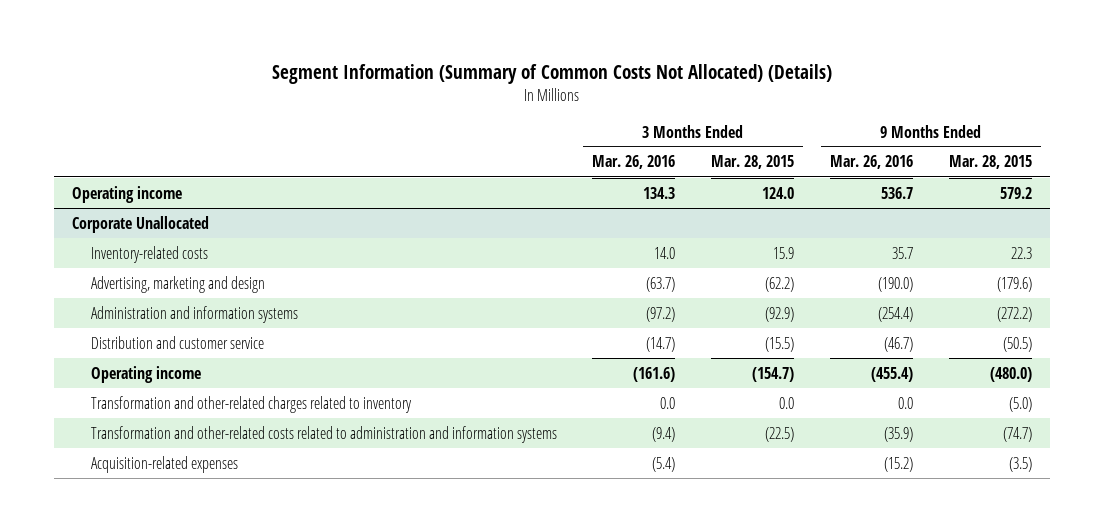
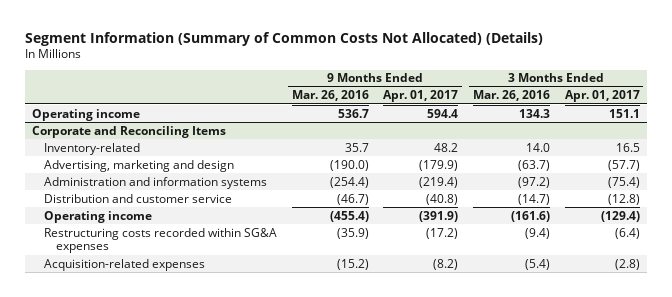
[711,155,795,170] Mar. 28, 2015 -> none
[948,155,1032,170] Mar. 28, 2015 -> none
none -> [383,90,459,103] Apr. 01, 2017
none -> [564,90,640,103] Apr. 01, 2017
[71,215,209,233] Corporate Unallocated -> [32,125,227,138] Corporate and Reconciling Items
[90,245,208,263] Inventory-related costs -> [44,142,141,155] Inventory-related
[90,395,412,413] Transformation and other-related charges related to inventory -> none
[90,425,557,443] Transformation and other-related costs related to administration and information systems -> [44,227,278,254] Restructuring costs recorded within SG&A expenses

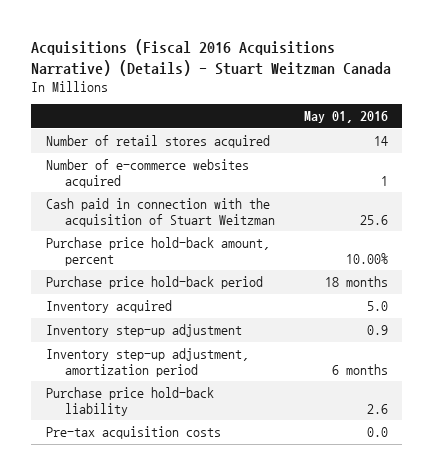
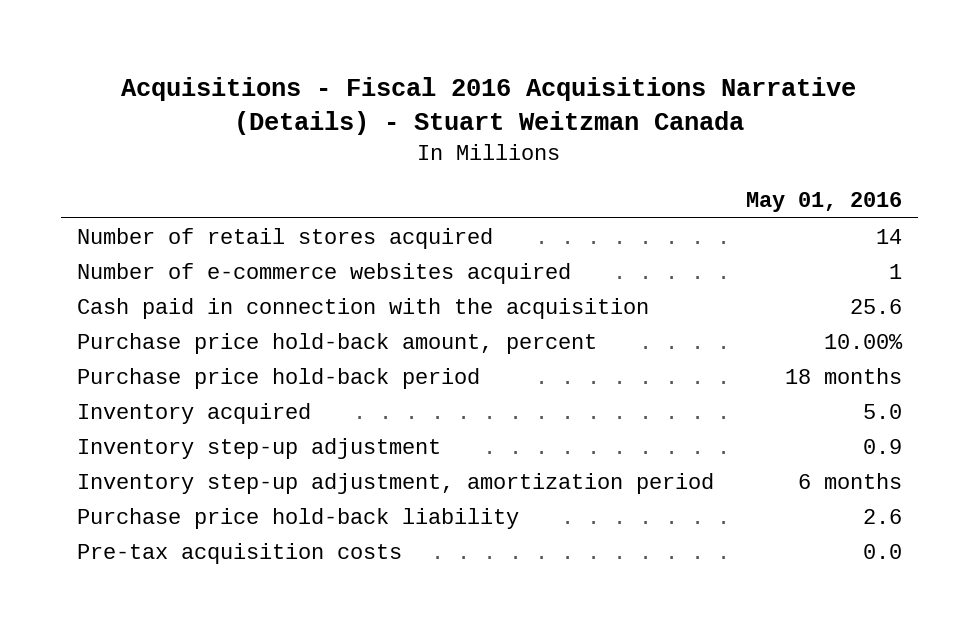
[31,38,392,76] Acquisitions (Fiscal 2016 Acquisitions Narrative) (Details) - Stuart Weitzman Canada -> [121,76,857,136] Acquisitions - Fiscal 2016 Acquisitions Narrative (Details) - Stuart Weitzman Canada
[45,198,275,227] Cash paid in connection with the acquisition of Stuart Weitzman -> [77,297,650,319] Cash paid in connection with the acquisition

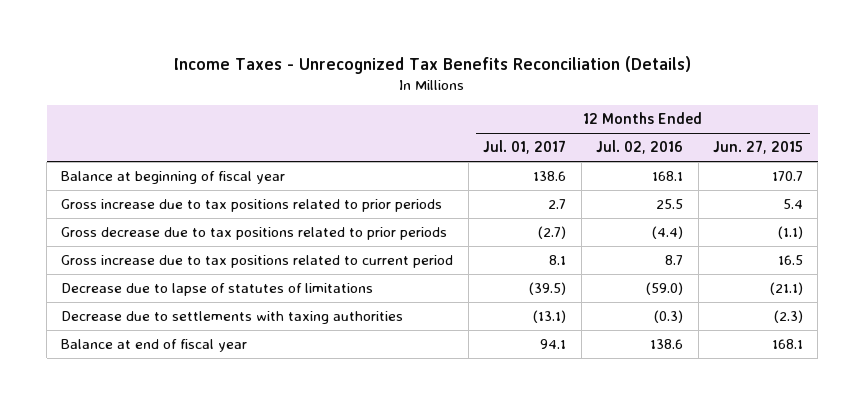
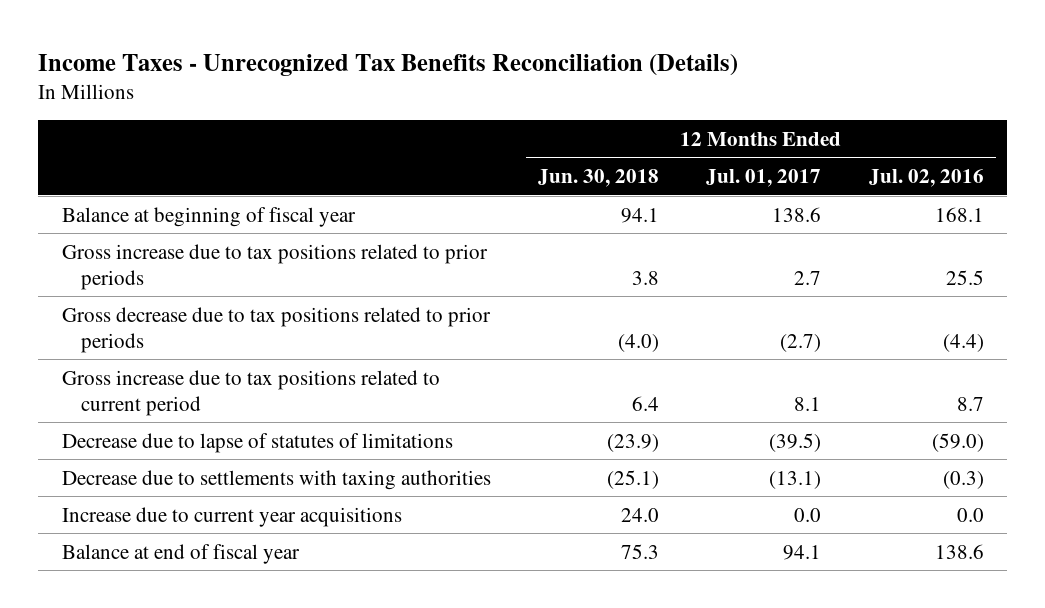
[712,140,803,155] Jun. 27, 2015 -> none
none -> [537,169,659,188] Jun. 30, 2018
none -> [61,506,402,527] Increase due to current year acquisitions

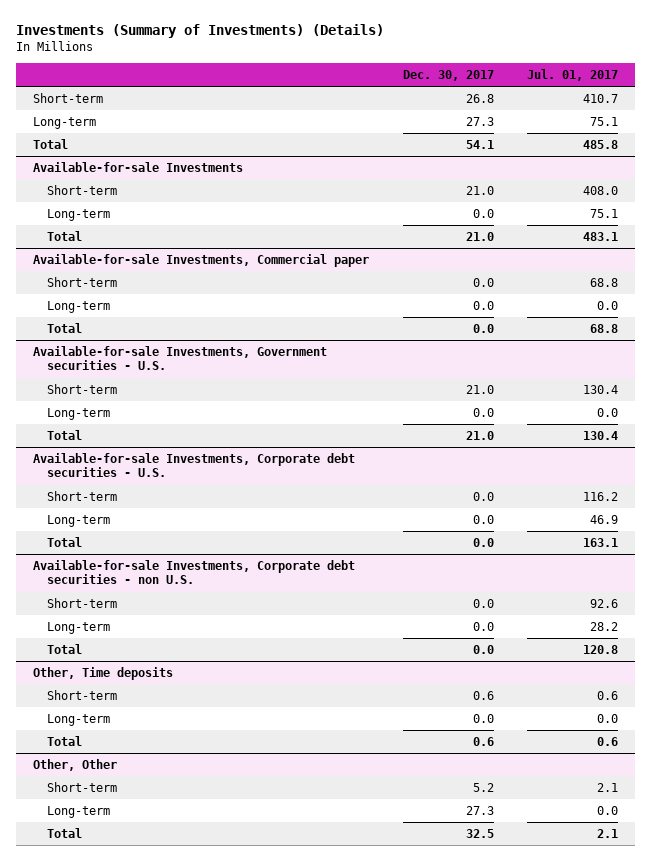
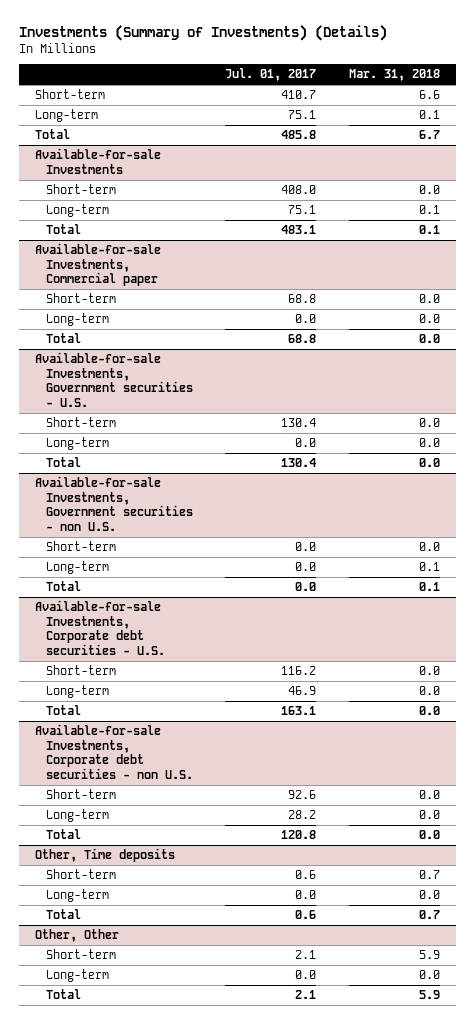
[402,70,494,82] Dec. 30, 2017 -> none
none -> [349,69,441,82] Mar. 31, 2018
none -> [35,476,193,531] Available-for-sale Investments, Government securities - non U.S.
none -> [45,541,116,552] Short-term
none -> [45,561,109,575] Long-term
none -> [45,581,81,592] Total

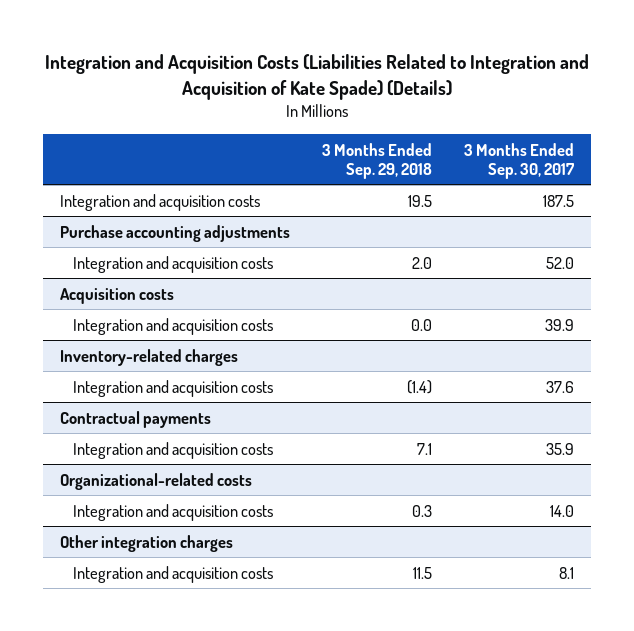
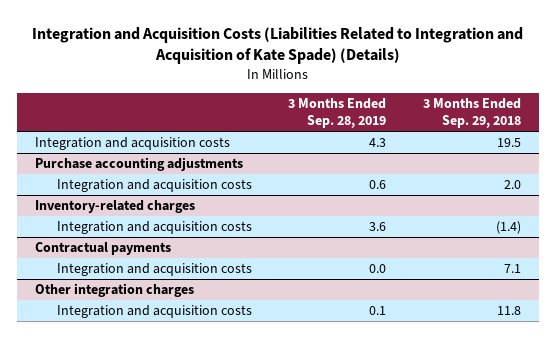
[464,142,576,179] 3 Months Ended Sep. 30, 2017 -> none
none -> [288,98,387,129] 3 Months Ended Sep. 28, 2019
[59,287,174,304] Acquisition costs -> none
[72,317,273,335] Integration and acquisition costs -> none
[59,472,252,490] Organizational-related costs -> none
[72,503,273,521] Integration and acquisition costs -> none
[413,566,433,579] 11.5 -> [497,306,522,316] 11.8

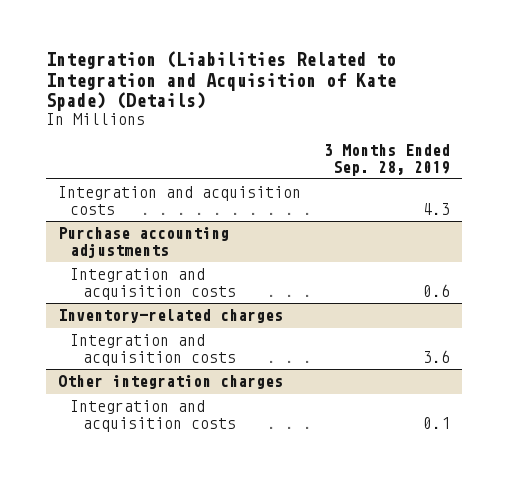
[32,26,524,65] Integration and Acquisition Costs (Liabilities Related to Integration and Acquisition of Kate Spade) (Details) -> [45,51,396,112] Integration (Liabilities Related to Integration and Acquisition of Kate Spade) (Details)
[423,98,522,129] 3 Months Ended Sep. 29, 2018 -> none
[35,242,172,256] Contractual payments -> none
[56,263,252,277] Integration and acquisition costs -> none

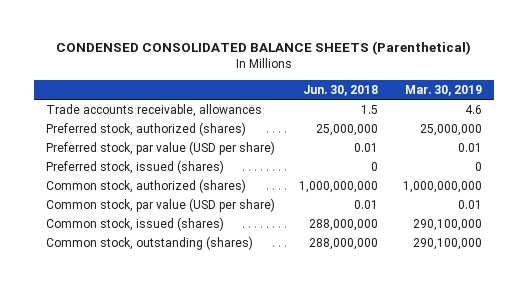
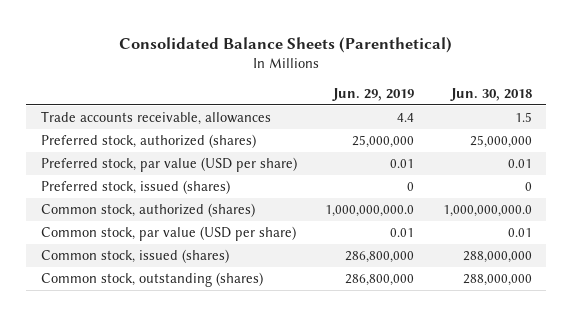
[55,41,471,56] CONDENSED CONSOLIDATED BALANCE SHEETS (Parenthetical) -> [119,36,453,53] Consolidated Balance Sheets (Parenthetical)
[404,84,482,96] Mar. 30, 2019 -> none
none -> [332,88,415,102] Jun. 29, 2019
[299,180,379,193] 1,000,000,000 -> [442,205,532,218] 1,000,000,000.0

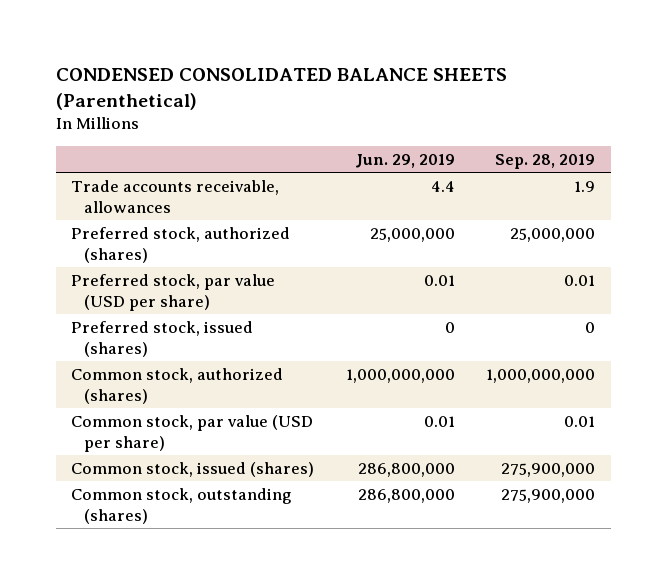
[119,36,453,53] Consolidated Balance Sheets (Parenthetical) -> [55,68,507,110] CONDENSED CONSOLIDATED BALANCE SHEETS (Parenthetical)
[449,88,532,102] Jun. 30, 2018 -> none
none -> [495,153,596,169] Sep. 28, 2019
[325,205,415,218] 1,000,000,000.0 -> [345,368,455,383] 1,000,000,000

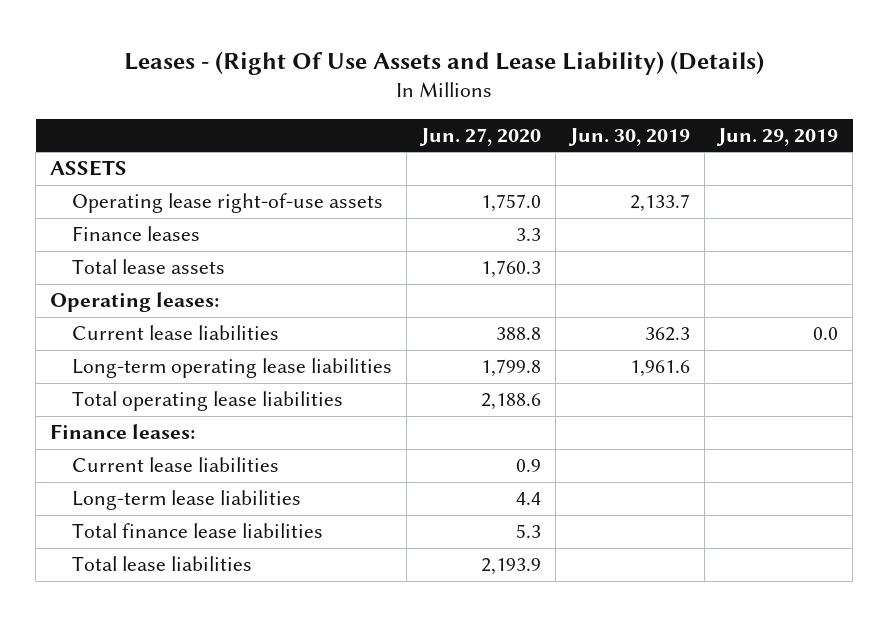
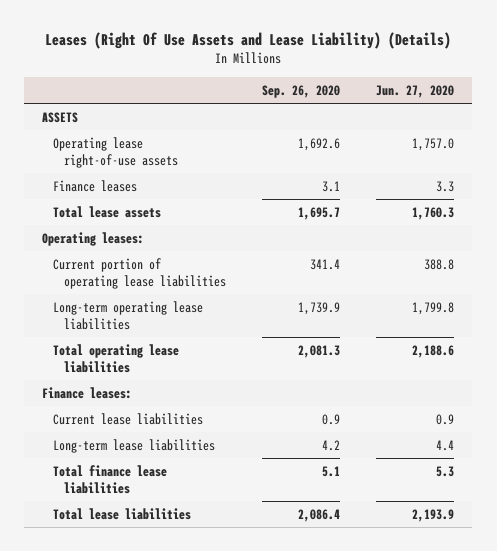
[124,50,765,75] Leases - (Right Of Use Assets and Lease Liability) (Details) -> [45,32,452,50] Leases (Right Of Use Assets and Lease Liability) (Details)
[567,128,690,147] Jun. 30, 2019 -> none
[716,128,839,147] Jun. 29, 2019 -> none
none -> [262,84,341,98] Sep. 26, 2020
[72,325,280,341] Current lease liabilities -> [53,257,227,289] Current portion of operating lease liabilities

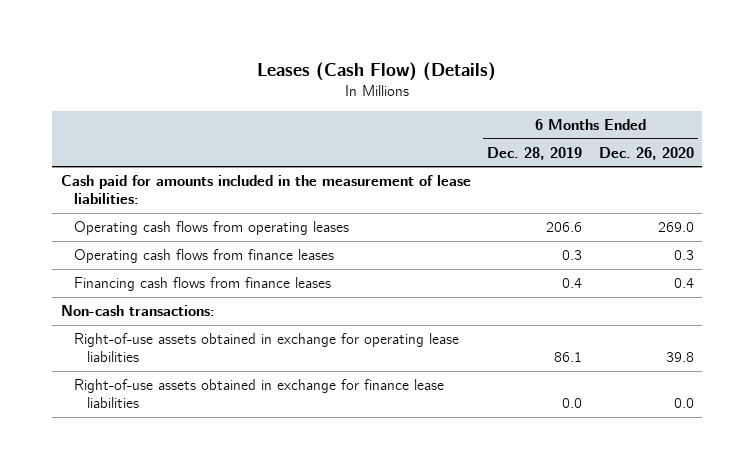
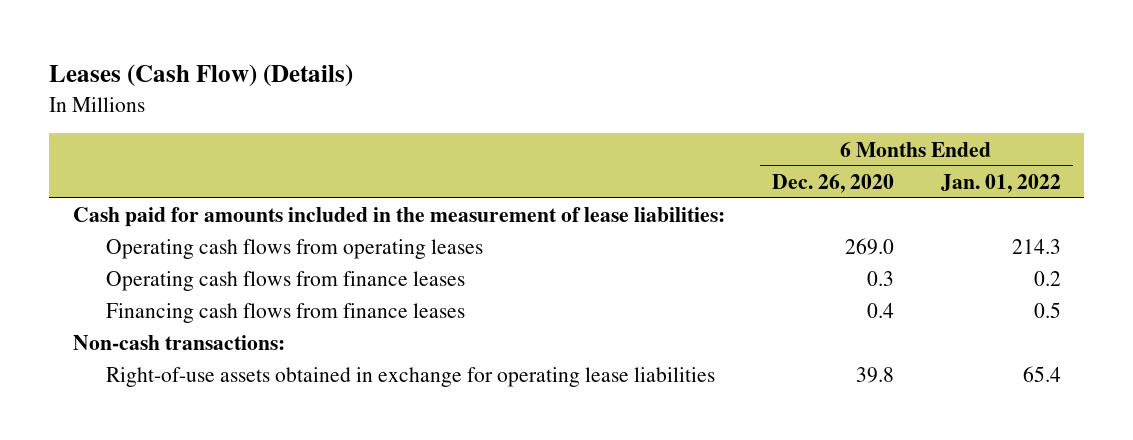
[487,146,583,160] Dec. 28, 2019 -> none
none -> [940,173,1061,193] Jan. 01, 2022
[73,378,444,409] Right-of-use assets obtained in exchange for finance lease liabilities -> none

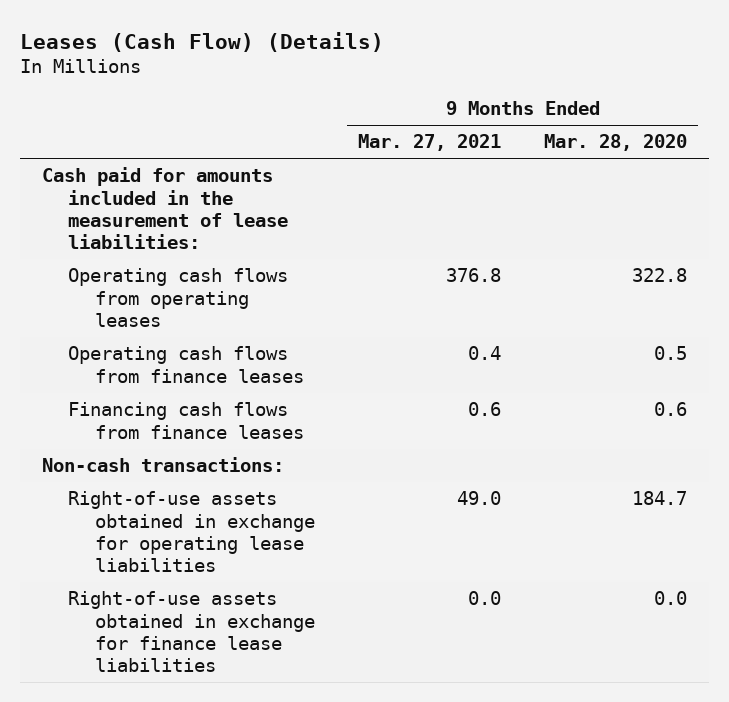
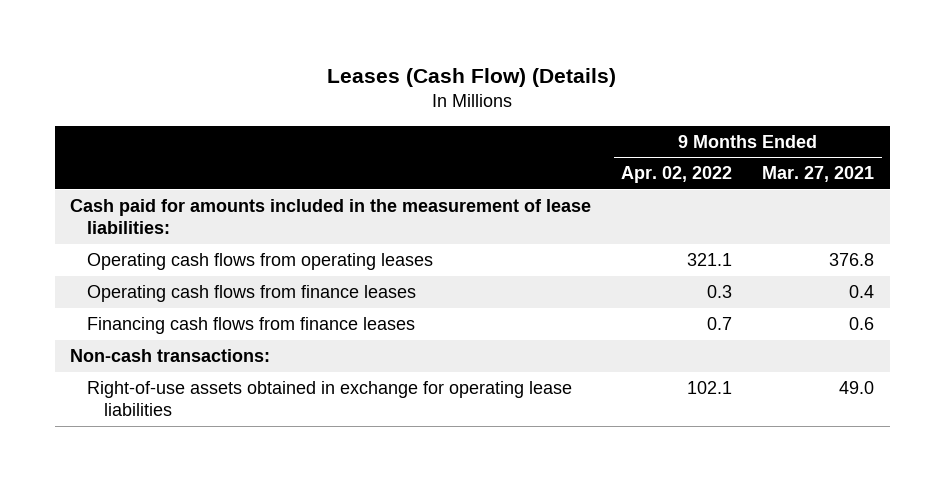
[544,134,688,152] Mar. 28, 2020 -> none
none -> [621,166,733,184] Apr. 02, 2022
[68,591,316,673] Right-of-use assets obtained in exchange for finance lease liabilities -> none

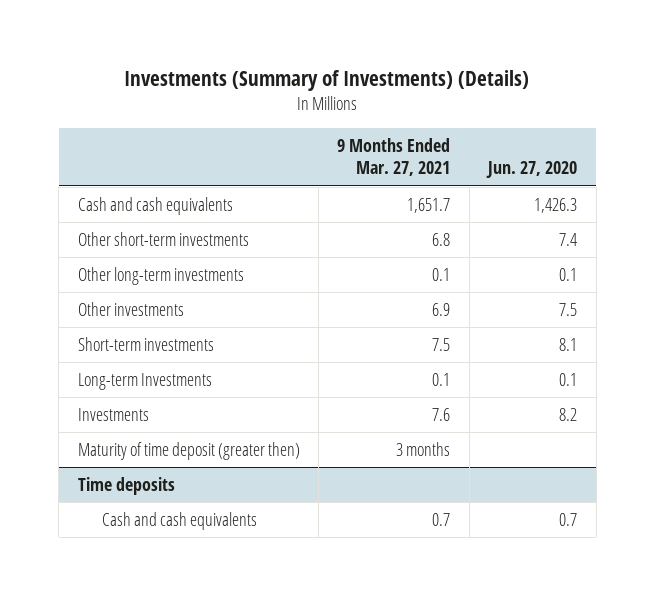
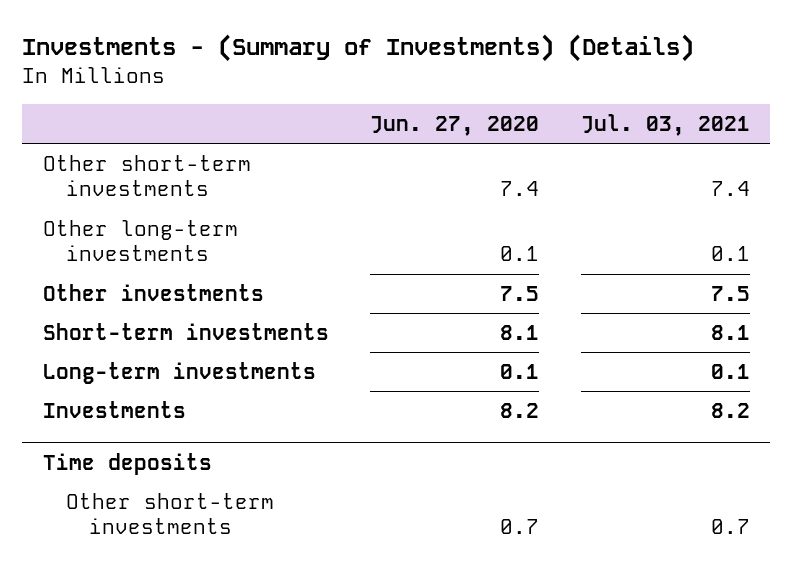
[124,70,530,92] Investments (Summary of Investments) (Details) -> [22,33,695,62] Investments - (Summary of Investments) (Details)
[337,137,451,177] 9 Months Ended Mar. 27, 2021 -> none
none -> [580,114,750,137] Jul. 03, 2021
[77,196,233,215] Cash and cash equivalents -> none
[77,372,212,390] Long-term Investments -> [43,361,317,384] Long-term investments
[77,441,300,460] Maturity of time deposit (greater then) -> none
[101,511,257,530] Cash and cash equivalents -> none
none -> [65,492,274,535] Other short-term investments

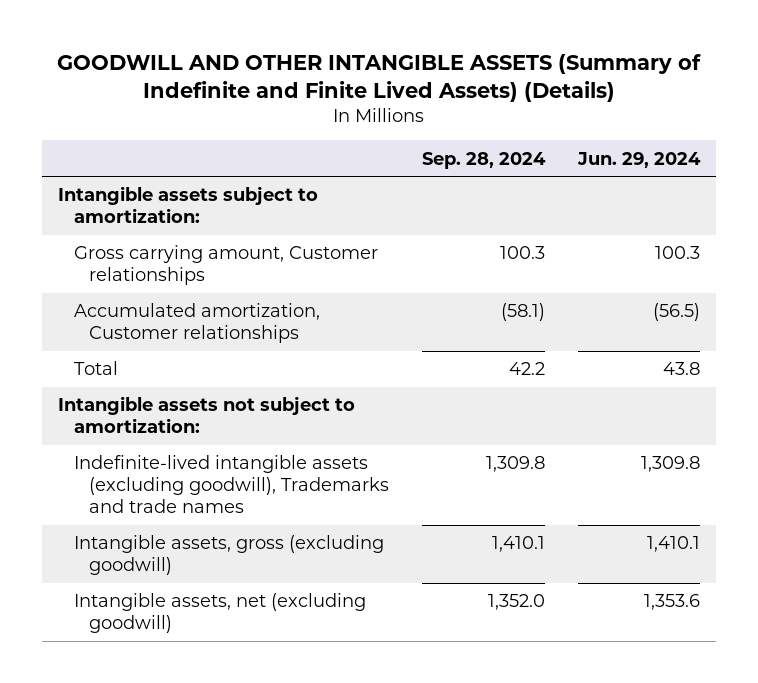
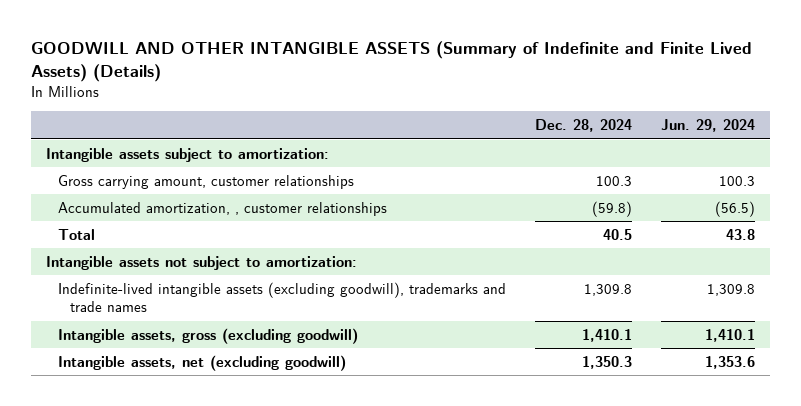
[422,151,547,169] Sep. 28, 2024 -> none
none -> [535,119,633,133] Dec. 28, 2024
[73,245,378,286] Gross carrying amount, Customer relationships -> [57,174,354,189] Gross carrying amount, customer relationships
[73,303,320,344] Accumulated amortization, Customer relationships -> [57,201,387,216] Accumulated amortization, , customer relationships
[73,455,390,514] Indefinite-lived intangible assets (excluding goodwill), Trademarks and trade names -> [57,281,506,313] Indefinite-lived intangible assets (excluding goodwill), trademarks and trade names

